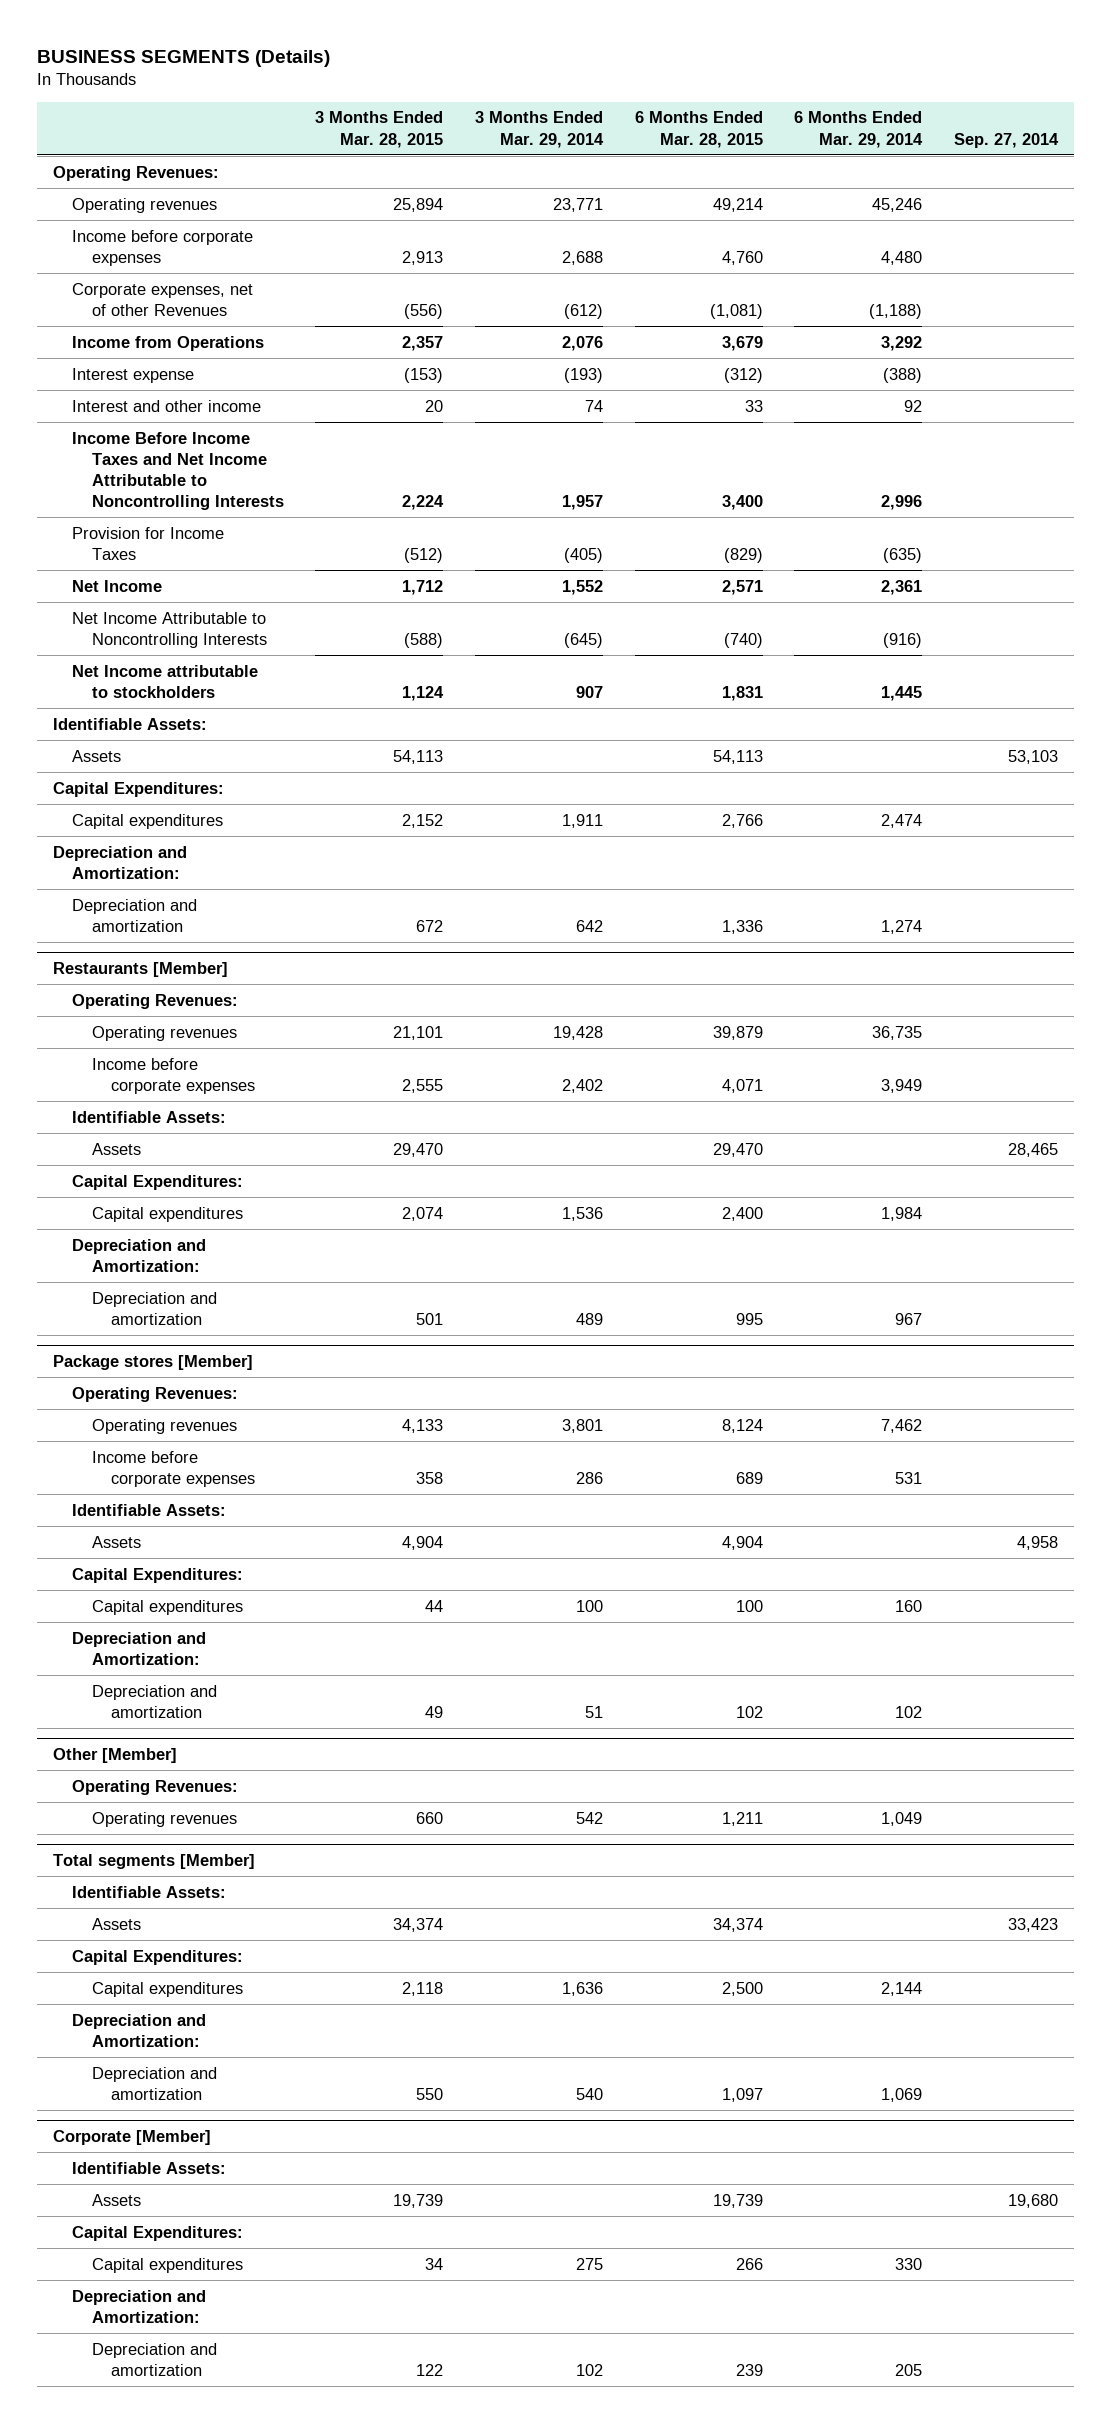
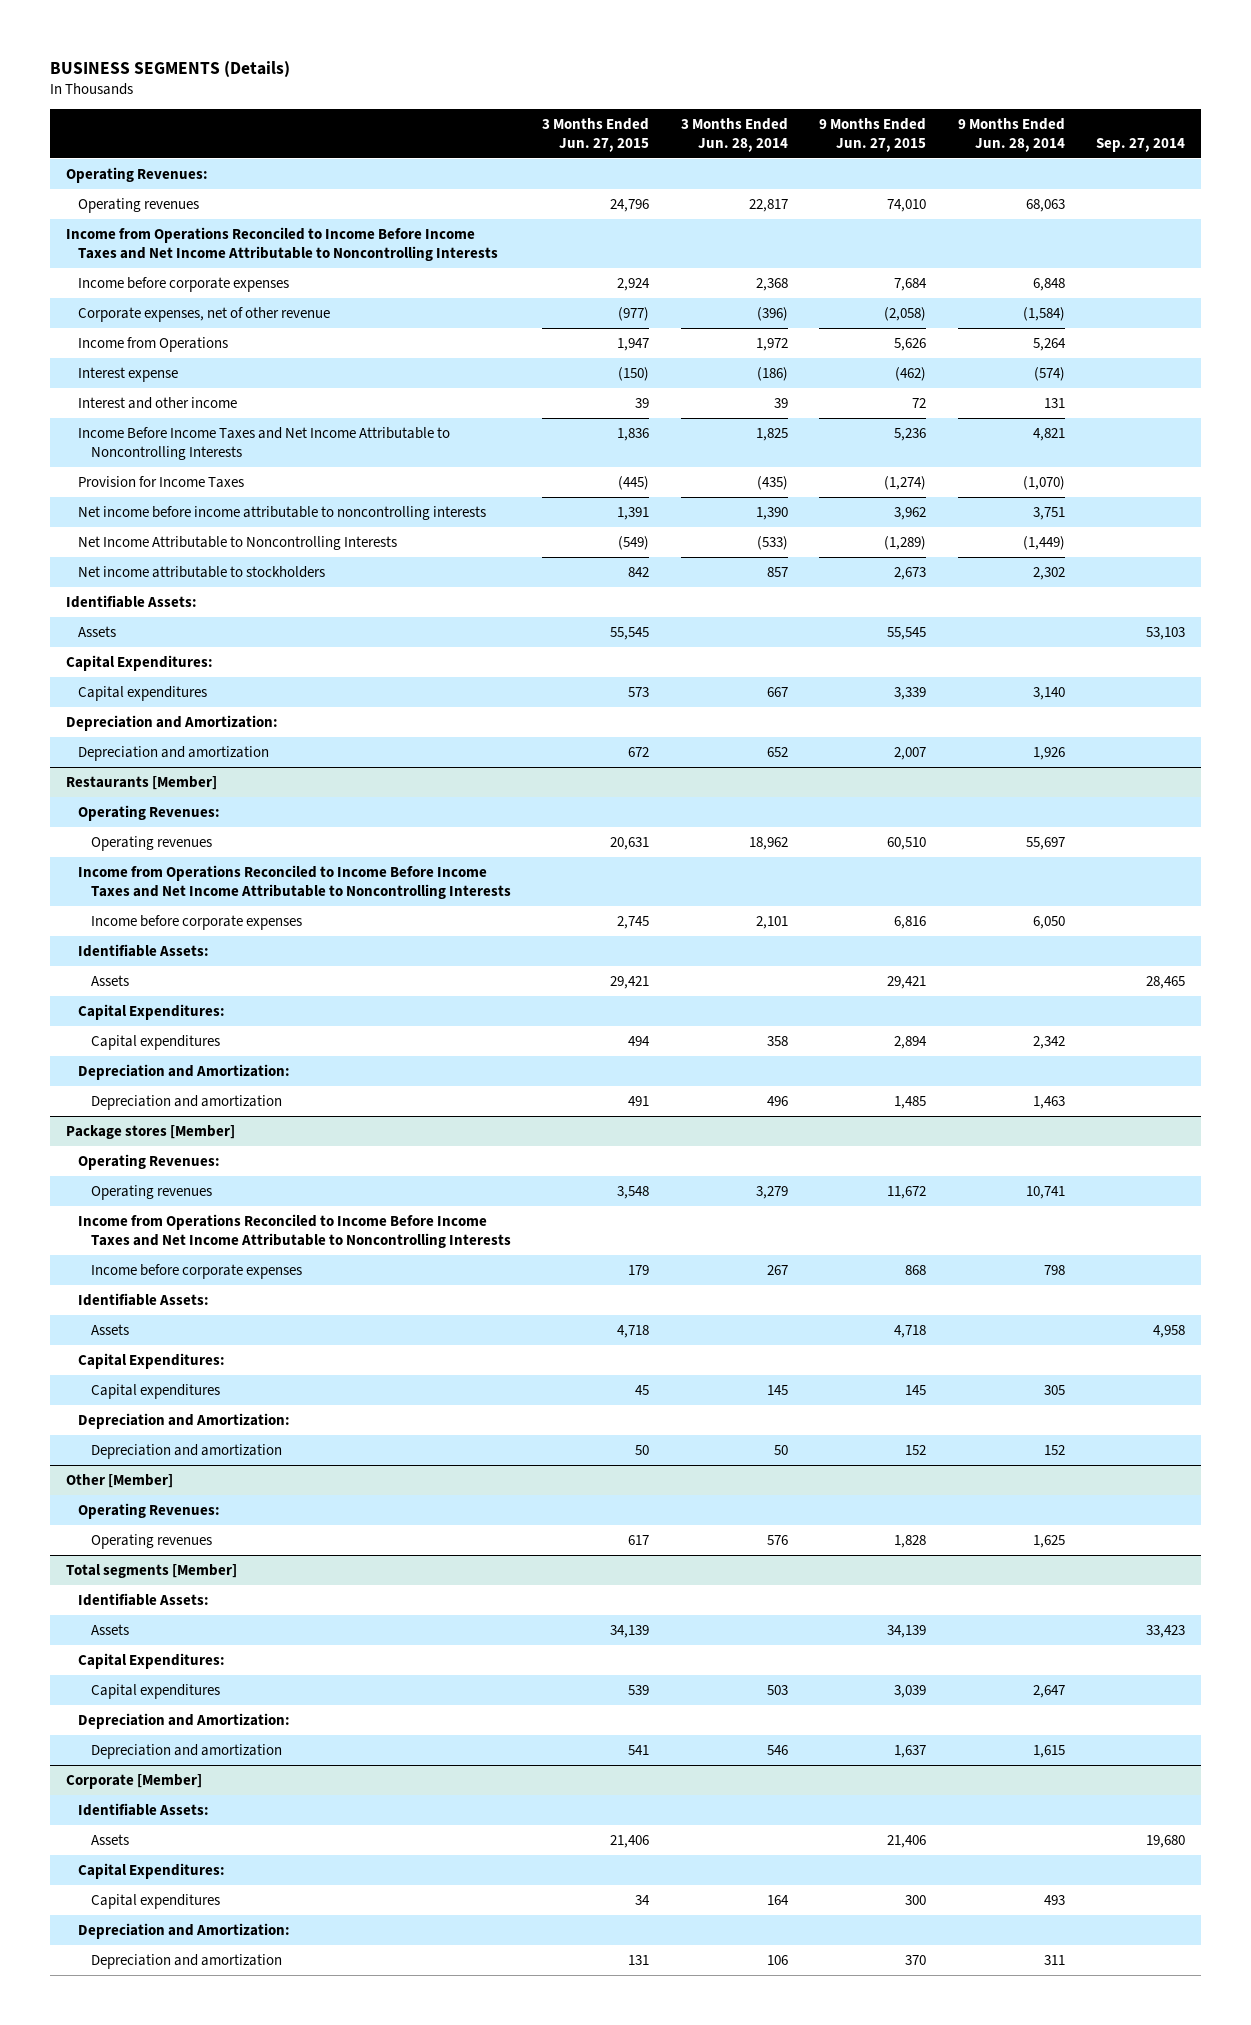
[315,111,444,148] 3 Months Ended Mar. 28, 2015 -> none
[474,111,604,148] 3 Months Ended Mar. 29, 2014 -> none
[634,111,763,148] 6 Months Ended Mar. 28, 2015 -> none
[794,111,924,148] 6 Months Ended Mar. 29, 2014 -> none
none -> [542,117,650,152] 3 Months Ended Jun. 27, 2015
none -> [680,117,788,152] 3 Months Ended Jun. 28, 2014
none -> [819,117,927,152] 9 Months Ended Jun. 27, 2015
none -> [957,117,1065,152] 9 Months Ended Jun. 28, 2014
none -> [65,226,499,261] Income from Operations Reconciled to Income Before Income Taxes and Net Income Attributable to Noncontrolling Interests
[72,282,254,316] Corporate expenses, net of other Revenues -> [78,306,331,322] Corporate expenses, net of other revenue
[72,579,163,592] Net Income -> [78,505,487,520] Net income before income attributable to noncontrolling interests
[72,664,259,698] Net Income attributable to stockholders -> [78,565,326,578] Net income attributable to stockholders
none -> [78,864,511,899] Income from Operations Reconciled to Income Before Income Taxes and Net Income Attributable to Noncontrolling Interests
none -> [78,1213,511,1248] Income from Operations Reconciled to Income Before Income Taxes and Net Income Attributable to Noncontrolling Interests

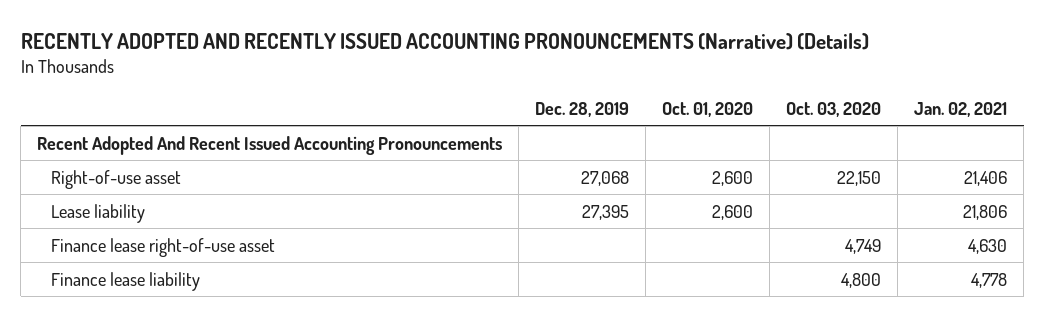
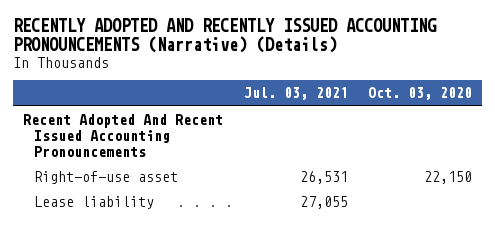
[535,101,630,117] Dec. 28, 2019 -> none
[662,101,754,117] Oct. 01, 2020 -> none
[914,101,1008,117] Jan. 02, 2021 -> none
none -> [243,87,348,101] Jul. 03, 2021
[50,237,275,257] Finance lease right-of-use asset -> none
[50,271,200,291] Finance lease liability -> none

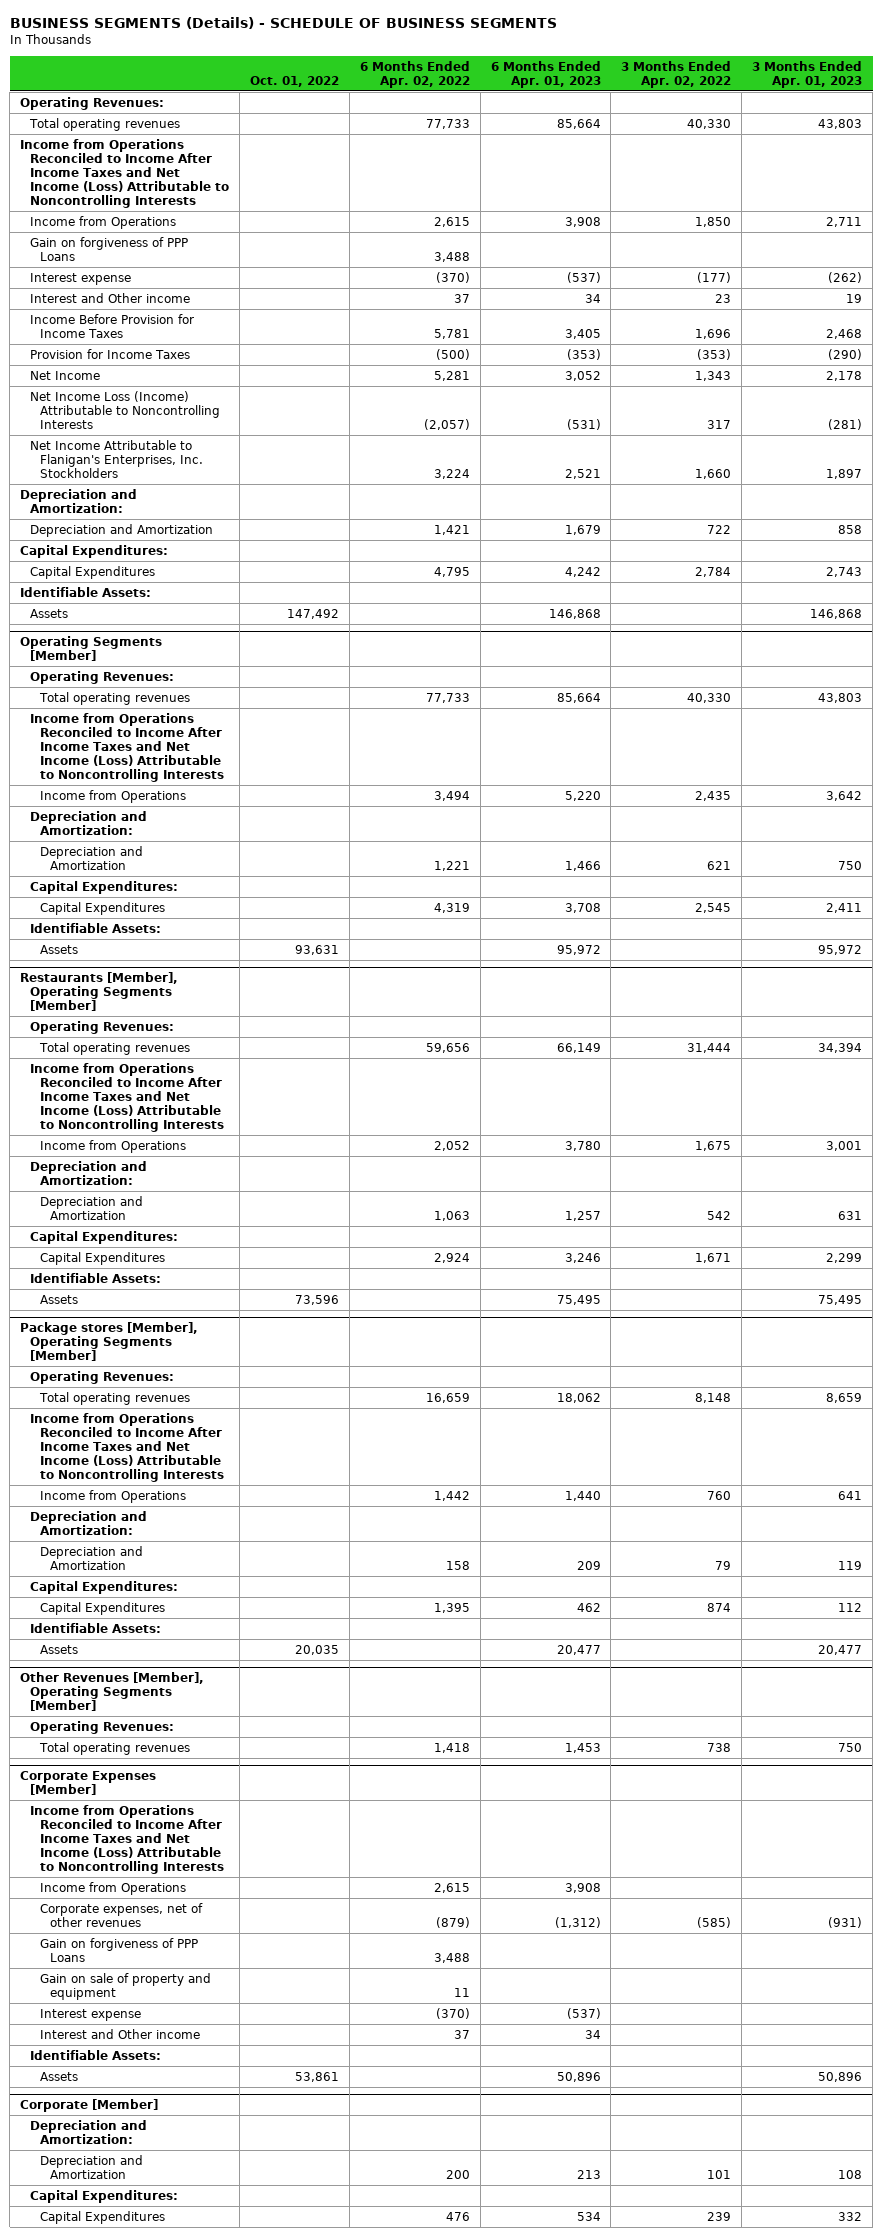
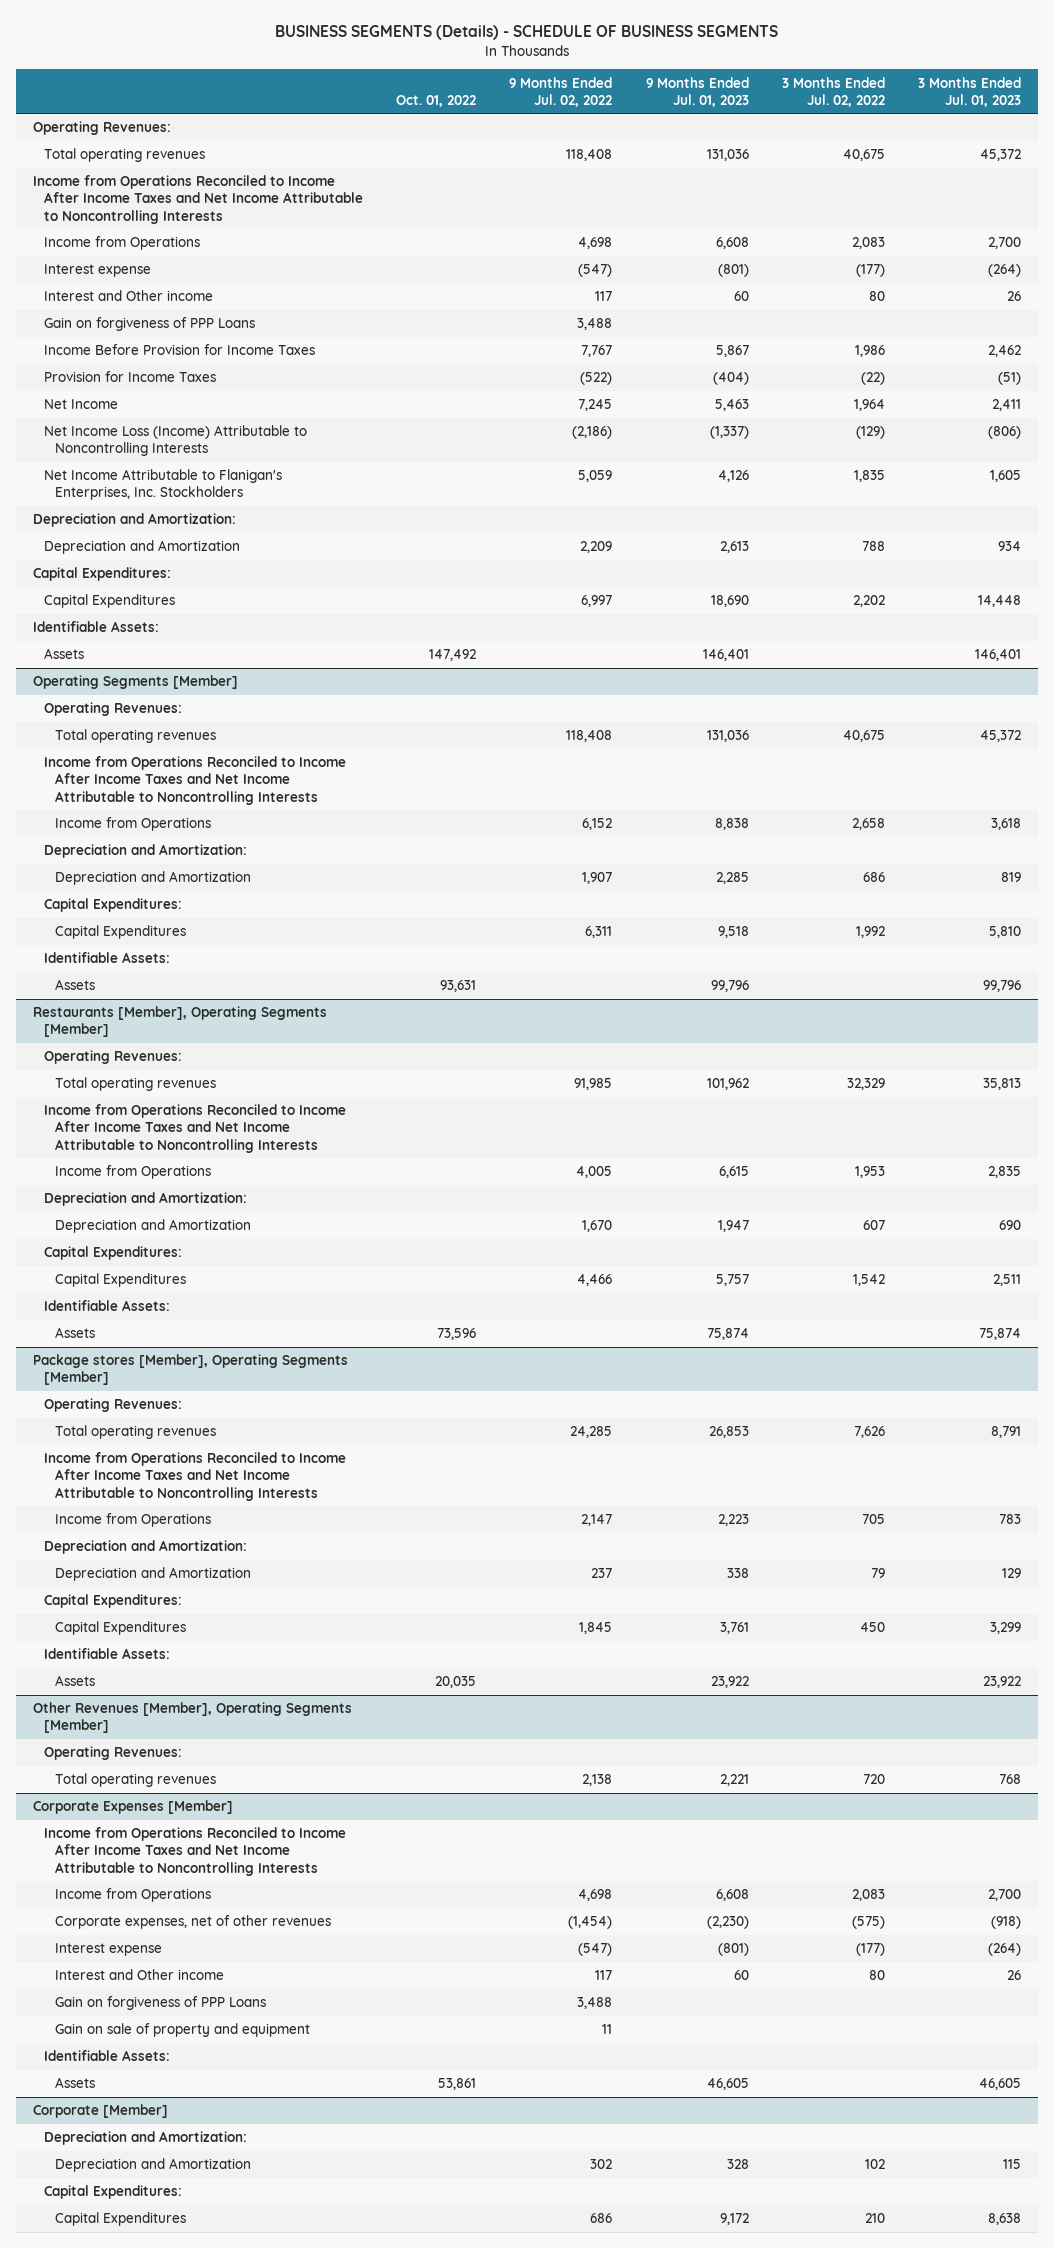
[359,60,470,88] 6 Months Ended Apr. 02, 2022 -> none
[490,60,601,88] 6 Months Ended Apr. 01, 2023 -> none
[621,60,732,88] 3 Months Ended Apr. 02, 2022 -> none
[752,60,863,88] 3 Months Ended Apr. 01, 2023 -> none
none -> [509,76,613,107] 9 Months Ended Jul. 02, 2022
none -> [645,76,749,107] 9 Months Ended Jul. 01, 2023
none -> [781,76,885,107] 3 Months Ended Jul. 02, 2022
none -> [917,76,1021,107] 3 Months Ended Jul. 01, 2023
[20,138,230,208] Income from Operations Reconciled to Income After Income Taxes and Net Income (Loss) Attributable to Noncontrolling Interests -> [32,175,363,224] Income from Operations Reconciled to Income After Income Taxes and Net Income Attributable to Noncontrolling Interests
[30,236,189,261] Gain on forgiveness of PPP Loans -> [43,317,255,332] Gain on forgiveness of PPP Loans
[30,712,224,782] Income from Operations Reconciled to Income After Income Taxes and Net Income (Loss) Attributable to Noncontrolling Interests -> [43,756,346,805] Income from Operations Reconciled to Income After Income Taxes and Net Income Attributable to Noncontrolling Interests
[30,1062,224,1132] Income from Operations Reconciled to Income After Income Taxes and Net Income (Loss) Attributable to Noncontrolling Interests -> [43,1104,346,1153] Income from Operations Reconciled to Income After Income Taxes and Net Income Attributable to Noncontrolling Interests
[30,1412,224,1482] Income from Operations Reconciled to Income After Income Taxes and Net Income (Loss) Attributable to Noncontrolling Interests -> [43,1452,346,1501] Income from Operations Reconciled to Income After Income Taxes and Net Income Attributable to Noncontrolling Interests
[30,1804,224,1874] Income from Operations Reconciled to Income After Income Taxes and Net Income (Loss) Attributable to Noncontrolling Interests -> [43,1827,346,1876] Income from Operations Reconciled to Income After Income Taxes and Net Income Attributable to Noncontrolling Interests
[39,1937,198,1962] Gain on forgiveness of PPP Loans -> [55,1996,267,2011] Gain on forgiveness of PPP Loans
[39,1972,211,2000] Gain on sale of property and equipment -> [55,2023,311,2038] Gain on sale of property and equipment

